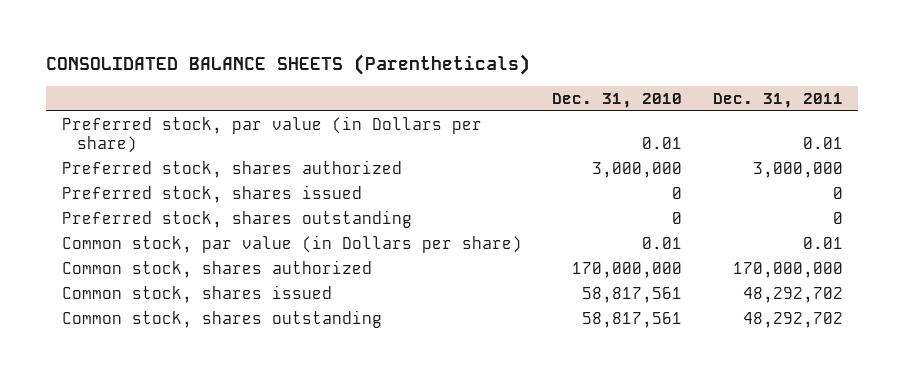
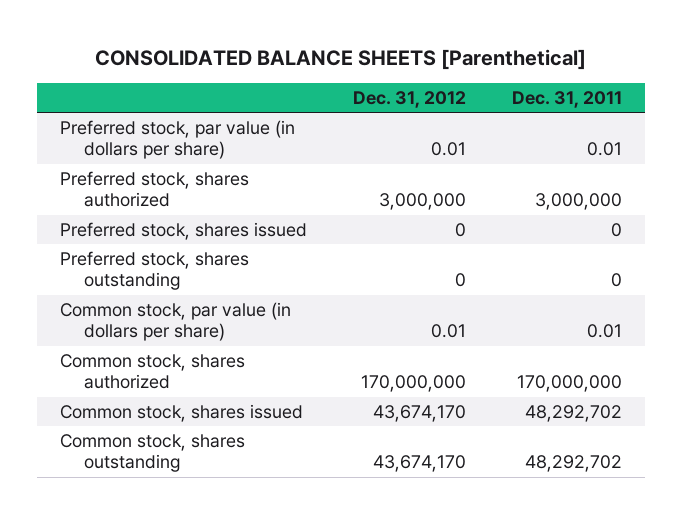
[46,54,531,76] CONSOLIDATED BALANCE SHEETS (Parentheticals) -> [94,49,586,71] CONSOLIDATED BALANCE SHEETS [Parenthetical]
[552,92,683,108] Dec. 31, 2010 -> none
none -> [352,91,466,109] Dec. 31, 2012
[61,115,482,154] Preferred stock, par value (in Dollars per share) -> [60,120,296,160] Preferred stock, par value (in dollars per share)
[61,234,522,253] Common stock, par value (in Dollars per share) -> [60,302,292,342] Common stock, par value (in dollars per share)

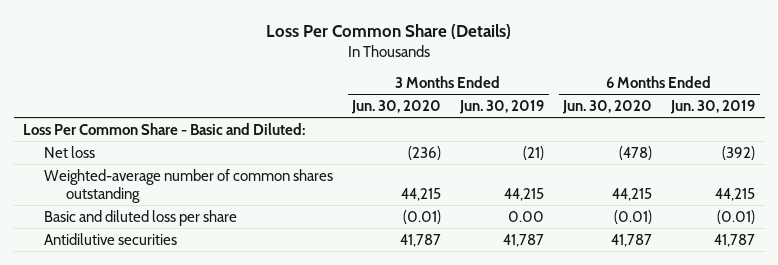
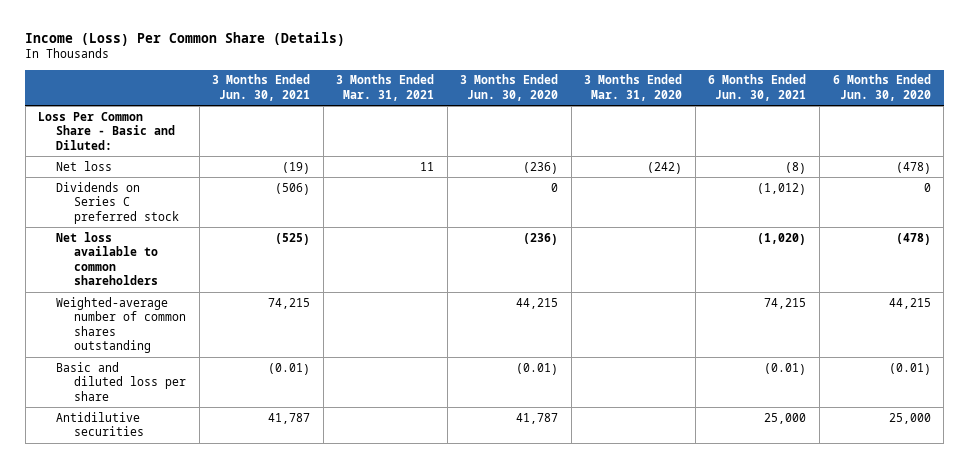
[266,23,512,39] Loss Per Common Share (Details) -> [25,32,346,47] Income (Loss) Per Common Share (Details)
[459,100,545,115] Jun. 30, 2019 -> none
[670,100,756,115] Jun. 30, 2019 -> none
none -> [212,74,311,102] 3 Months Ended Jun. 30, 2021
none -> [336,74,435,102] 3 Months Ended Mar. 31, 2021
none -> [584,74,683,102] 3 Months Ended Mar. 31, 2020
none -> [708,74,807,102] 6 Months Ended Jun. 30, 2021
none -> [56,181,180,224] Dividends on Series C preferred stock
none -> [56,231,159,286] Net loss available to common shareholders
[611,233,653,247] 41,787 -> [888,412,931,424] 25,000

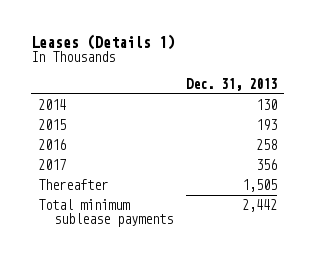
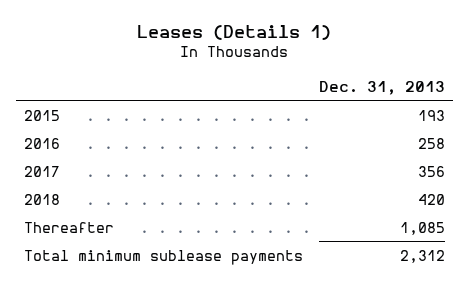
[37,99,66,111] 2014 -> none
none -> [23,193,60,205] 2018
[242,179,278,193] 1,505 -> [400,221,446,235] 1,085
[242,199,278,213] 2,442 -> [400,249,446,263] 2,312

